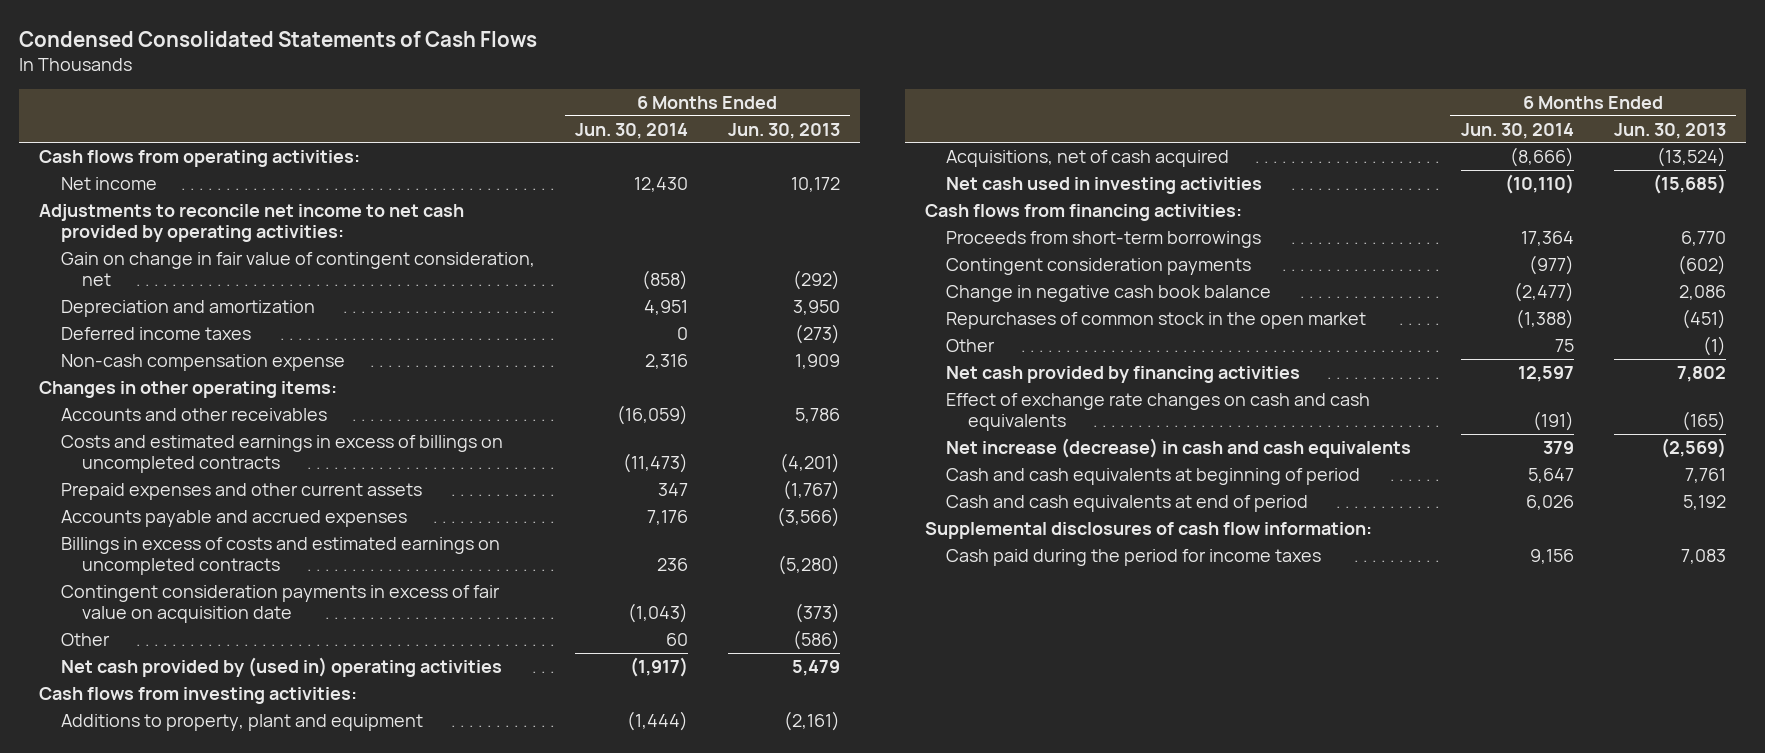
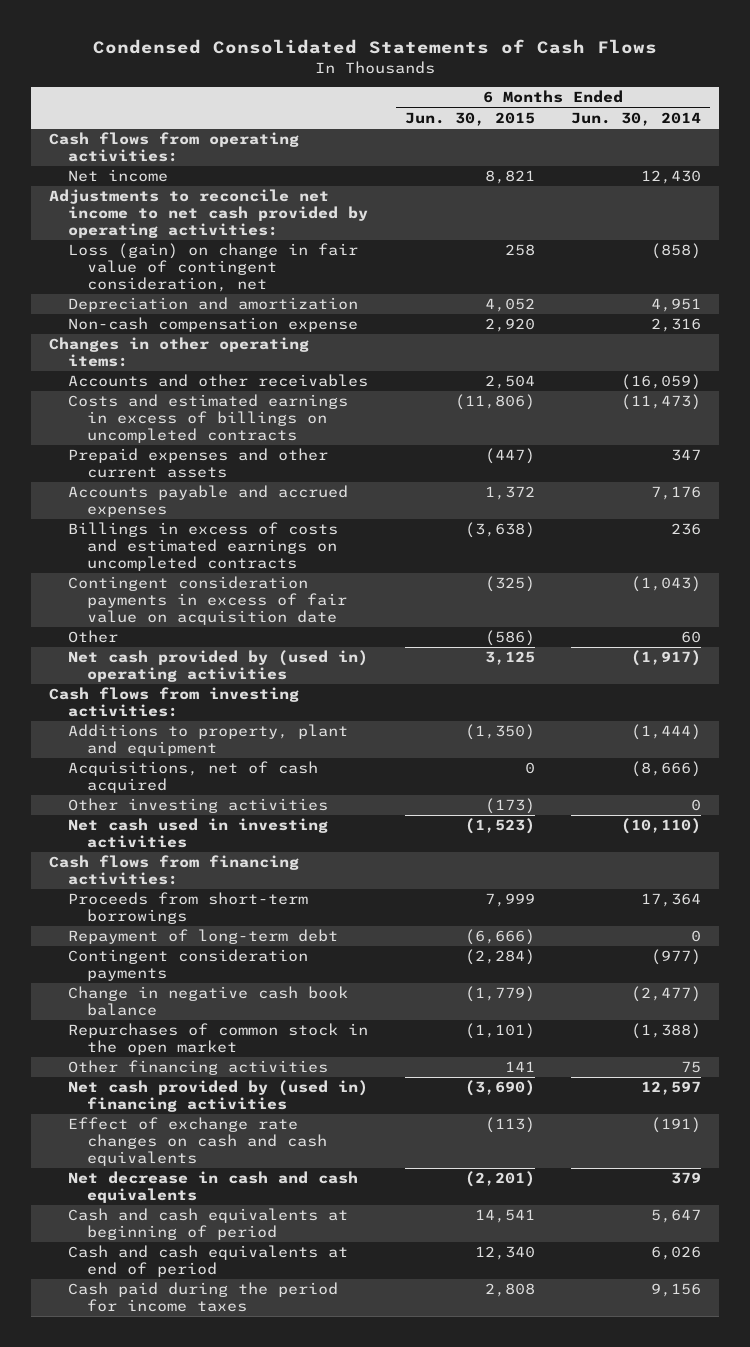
[727,122,840,139] Jun. 30, 2013 -> none
none -> [404,111,535,126] Jun. 30, 2015
[60,251,535,287] Gain on change in fair value of contingent consideration, net -> [68,243,359,292] Loss (gain) on change in fair value of contingent consideration, net
[60,326,251,340] Deferred income taxes -> none
none -> [68,798,329,814] Other investing activities
none -> [68,929,339,945] Repayment of long-term debt
[946,338,996,352] Other -> [68,1060,329,1076] Other financing activities
[946,365,1301,383] Net cash provided by financing activities -> [68,1080,369,1113] Net cash provided by (used in) financing activities
[946,437,1412,458] Net increase (decrease) in cash and cash equivalents -> [68,1171,359,1204] Net decrease in cash and cash equivalents
[924,521,1372,539] Supplemental disclosures of cash flow information: -> none

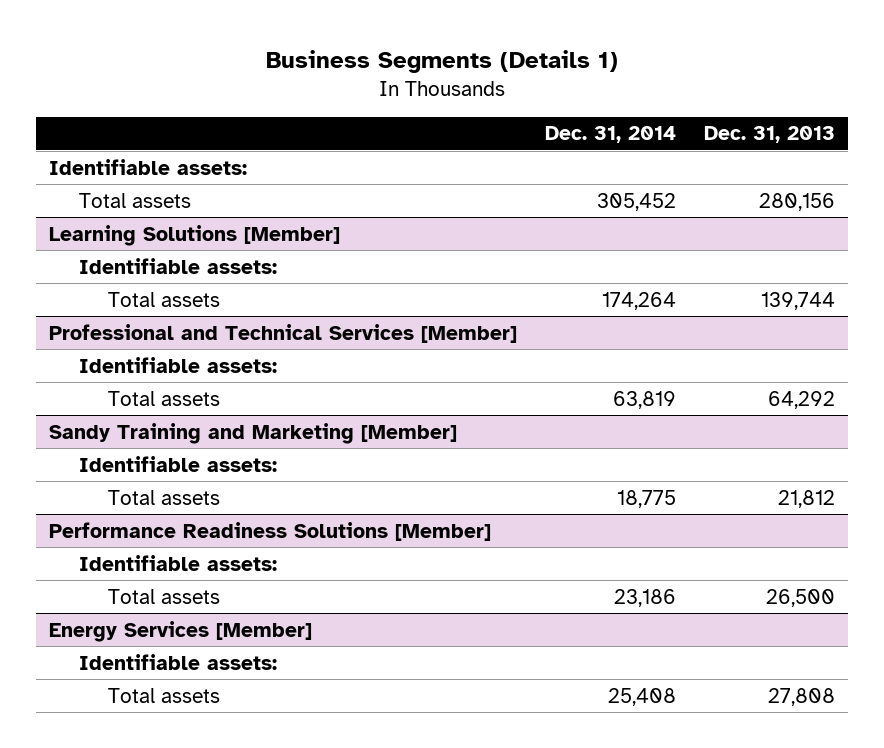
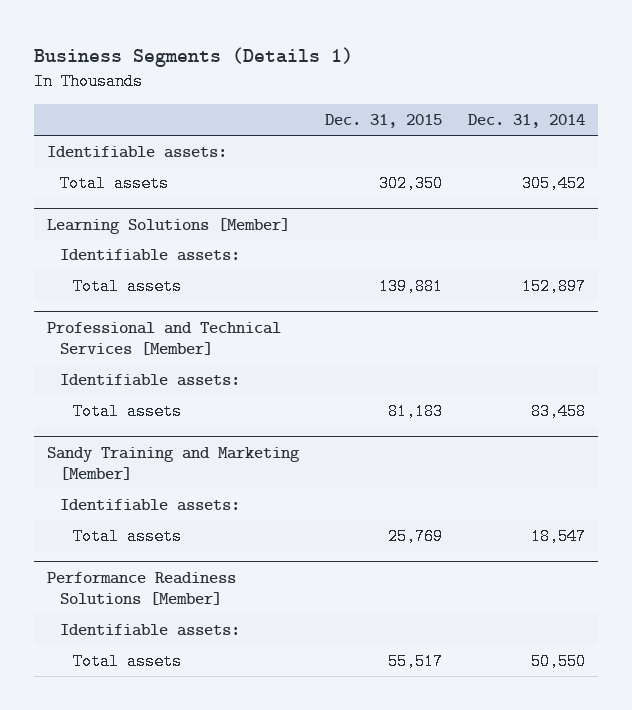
[703,126,835,144] Dec. 31, 2013 -> none
none -> [324,114,442,129] Dec. 31, 2015
[602,291,677,310] 174,264 -> [522,277,587,295] 152,897
[613,390,677,409] 63,819 -> [531,402,587,420] 83,458
[617,489,677,508] 18,775 -> [531,527,587,545] 18,547
[49,620,313,642] Energy Services [Member] -> none
[78,653,277,670] Identifiable assets: -> none
[108,687,221,703] Total assets -> none
[614,588,677,607] 23,186 -> [531,652,587,670] 50,550

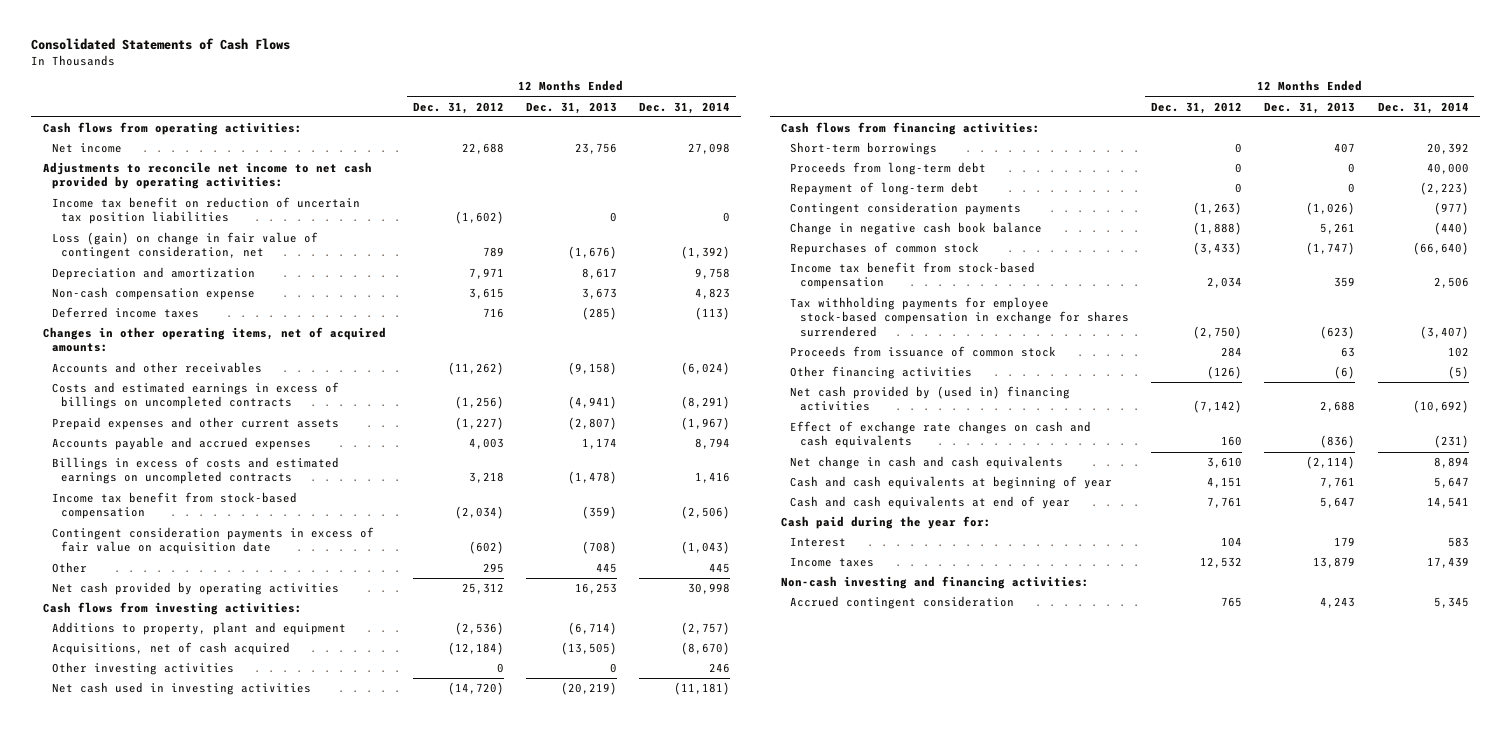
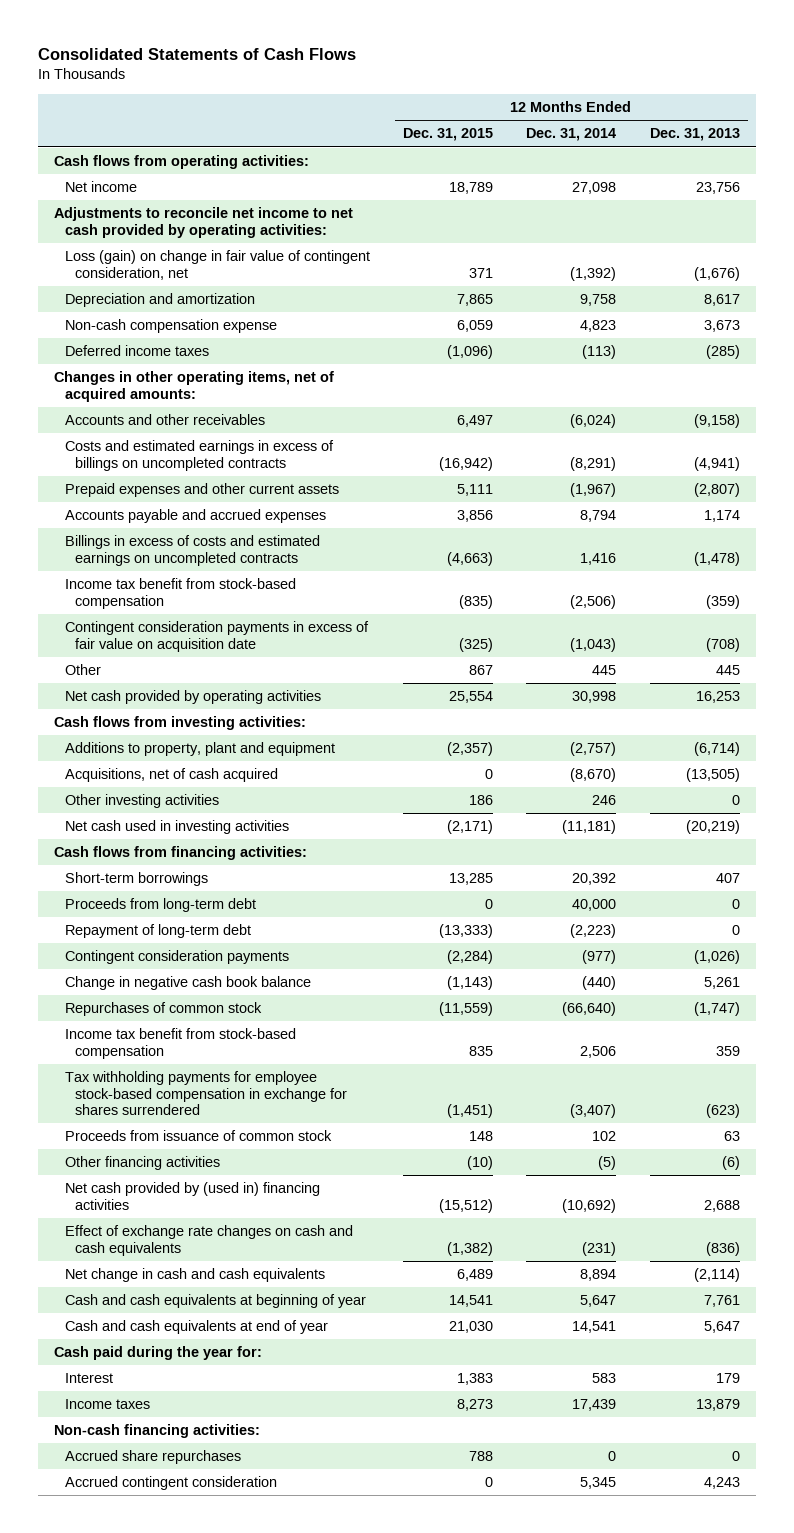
[412,101,504,114] Dec. 31, 2012 -> none
none -> [403,128,494,142] Dec. 31, 2015
[51,197,360,225] Income tax benefit on reduction of uncertain tax position liabilities -> none
[781,576,1090,590] Non-cash investing and financing activities: -> [54,1424,261,1439] Non-cash financing activities:
none -> [64,1450,241,1465] Accrued share repurchases

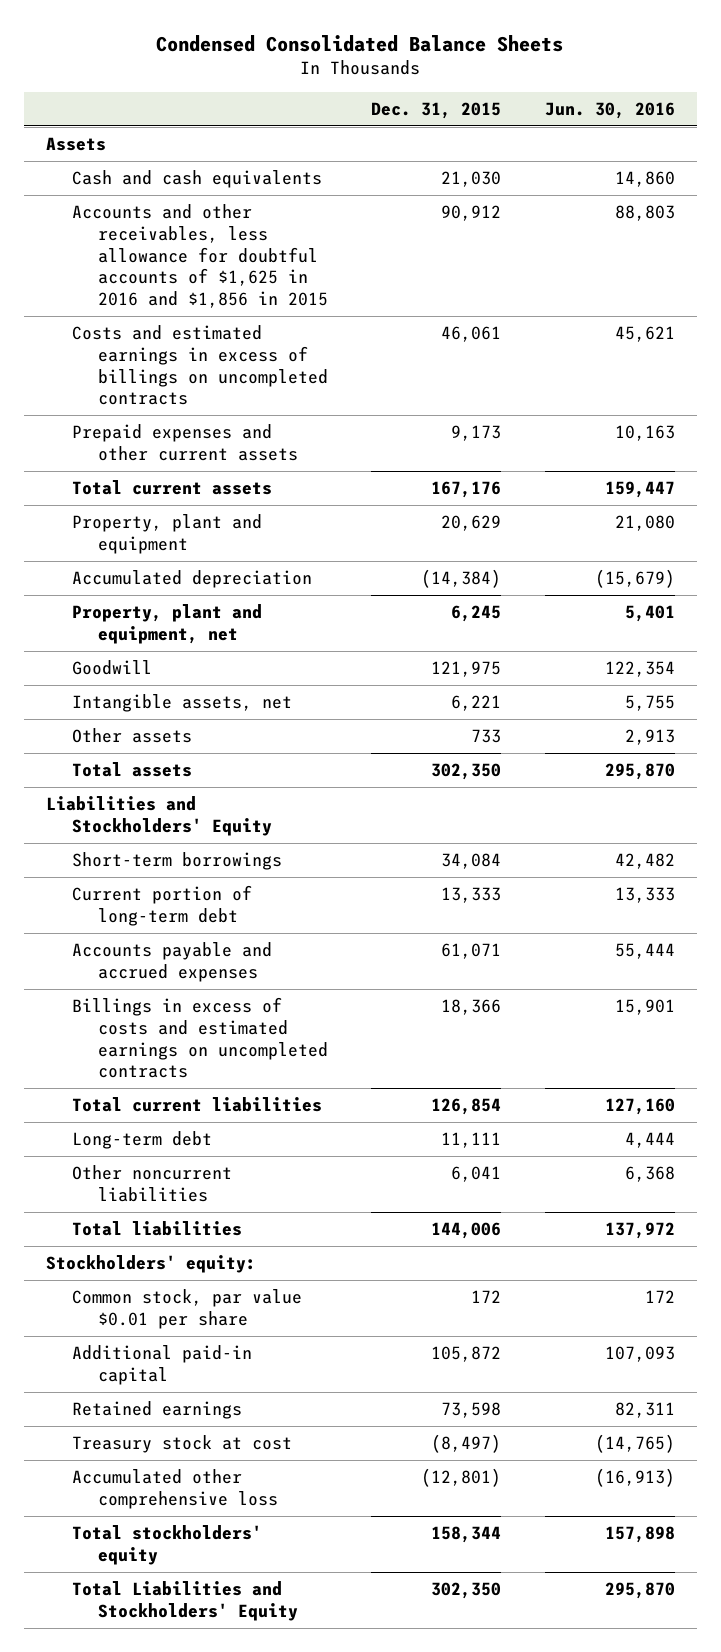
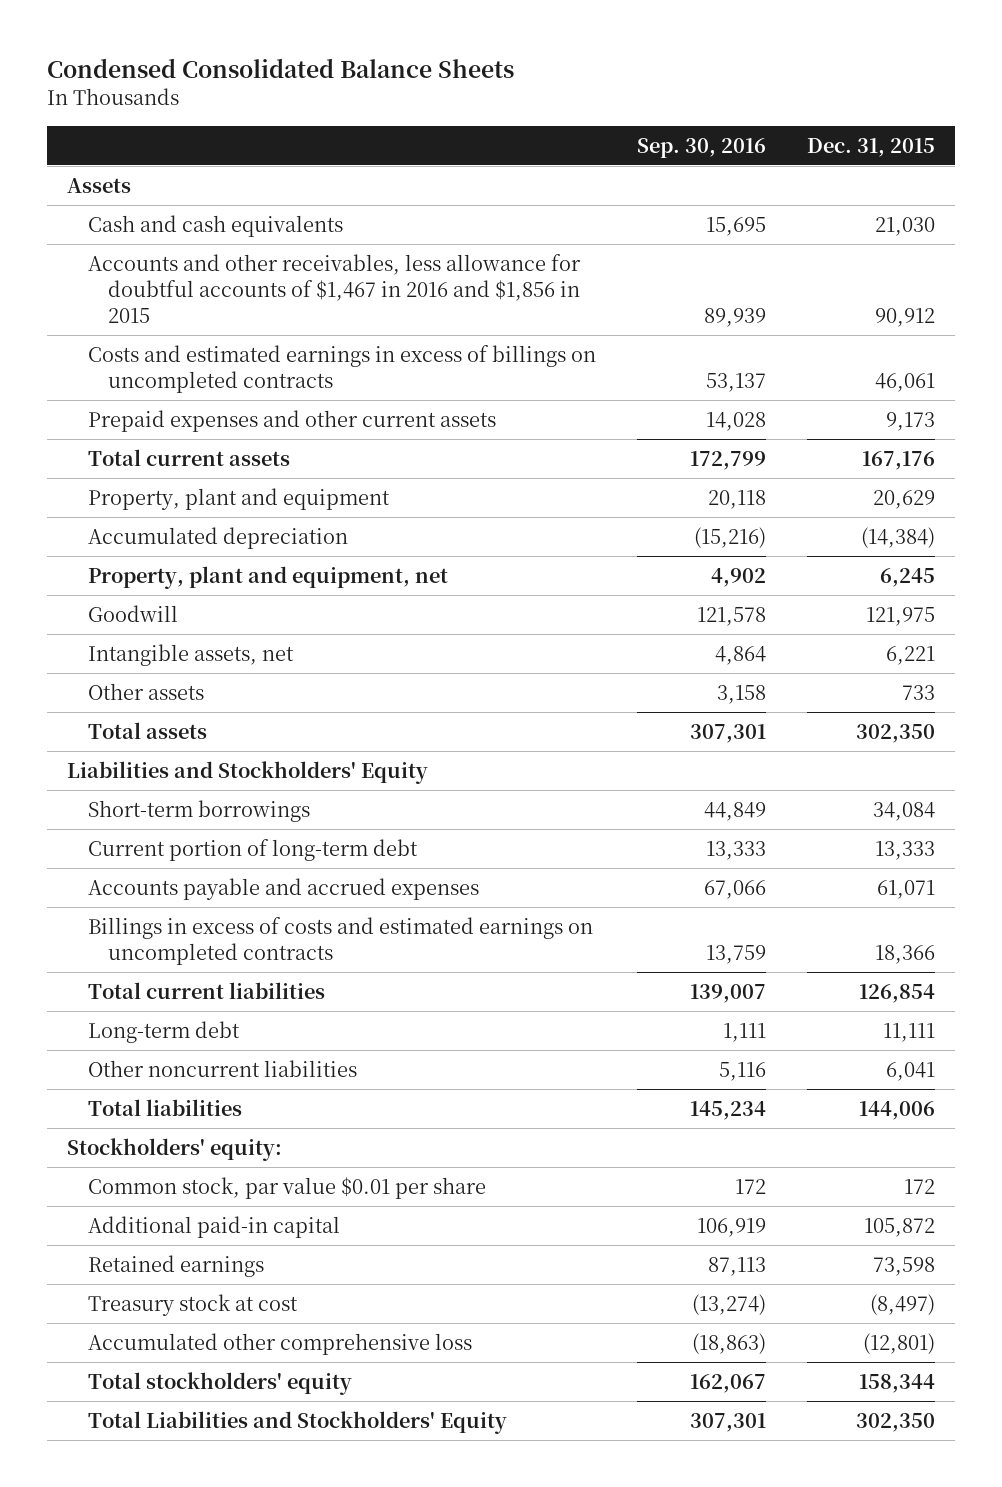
[544,101,675,119] Jun. 30, 2016 -> none
none -> [636,137,766,158] Sep. 30, 2016
[71,204,328,309] Accounts and other receivables, less allowance for doubtful accounts of $1,625 in 2016 and $1,856 in 2015 -> [87,253,581,324] Accounts and other receivables, less allowance for doubtful accounts of $1,467 in 2016 and $1,856 in 2015

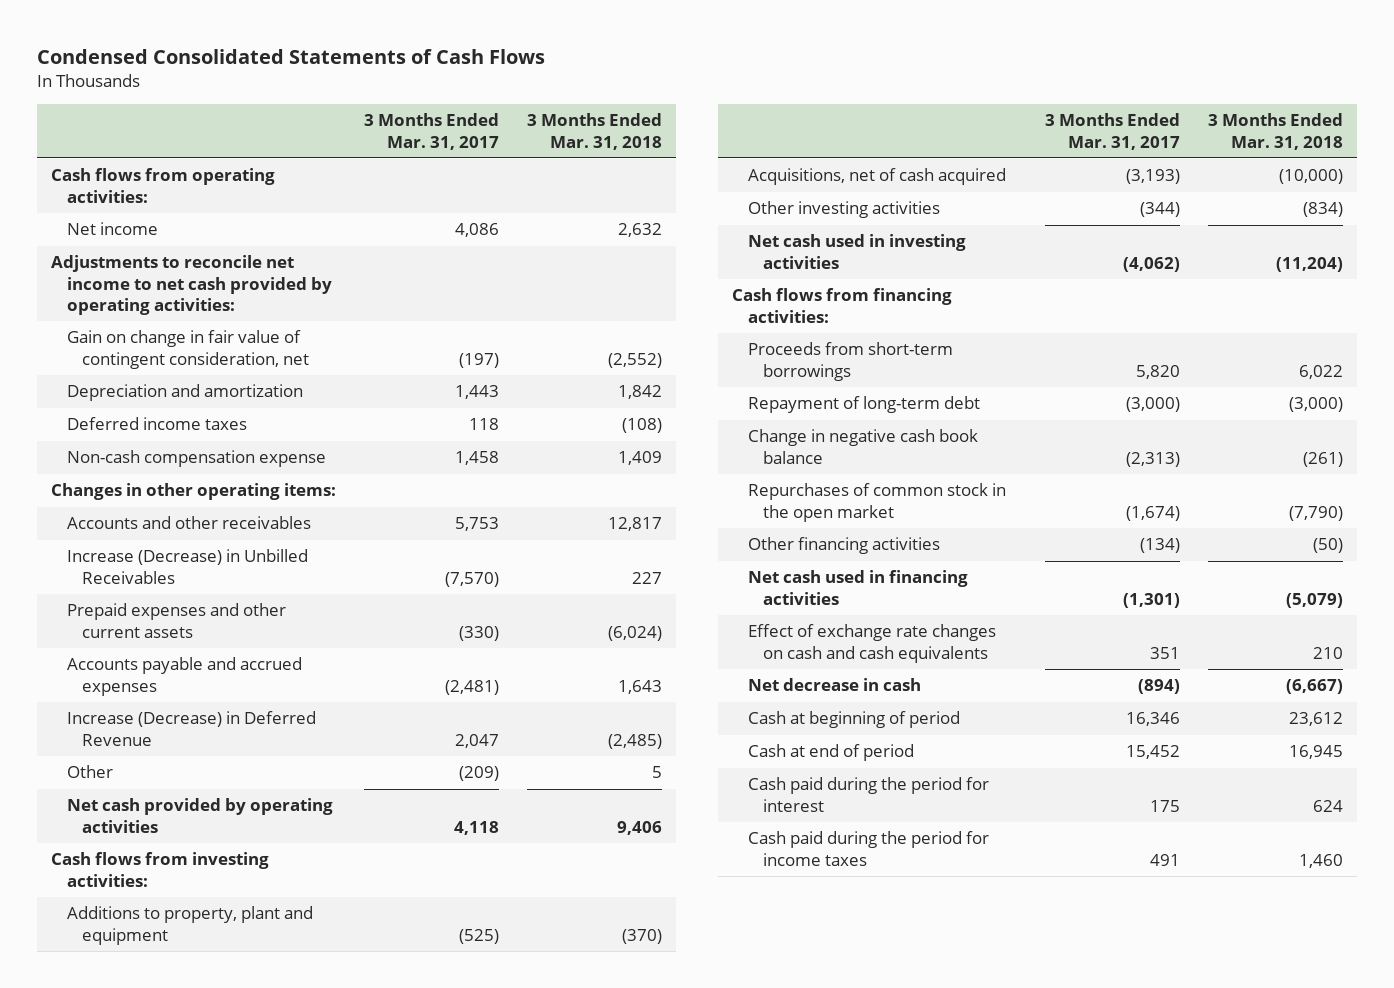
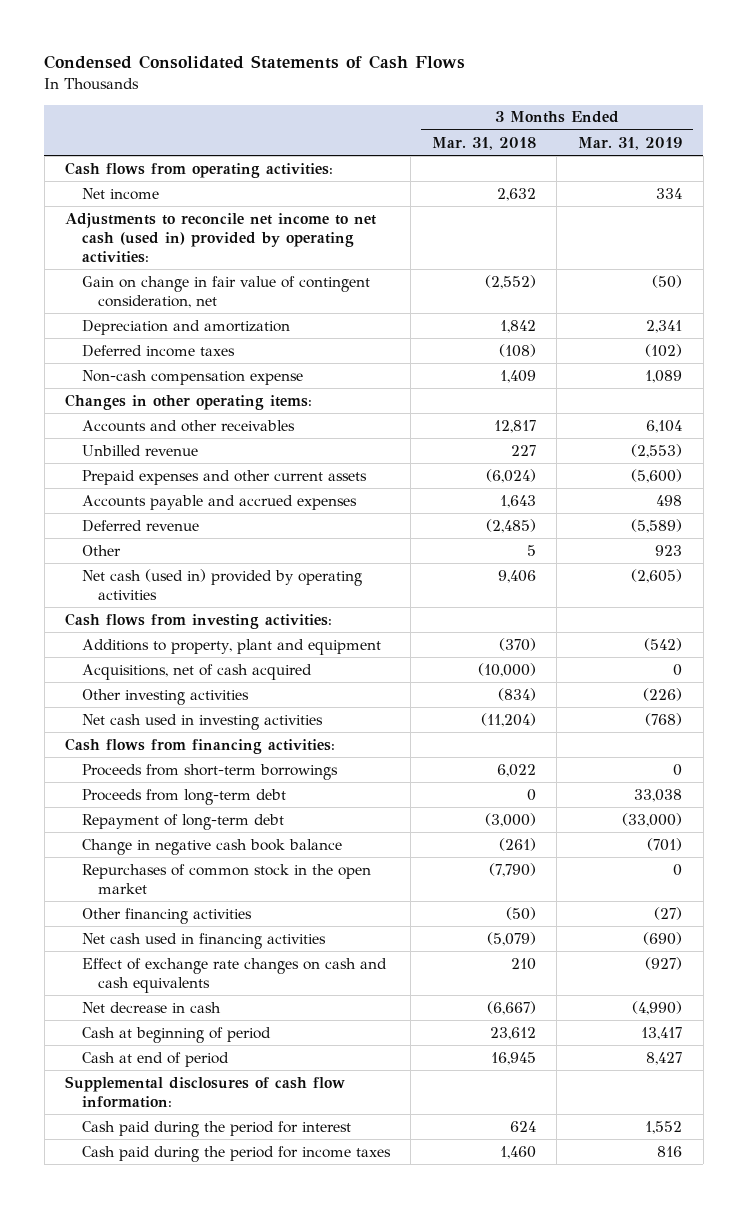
[364,113,500,150] 3 Months Ended Mar. 31, 2017 -> none
none -> [577,136,682,150] Mar. 31, 2019
[51,255,332,315] Adjustments to reconcile net income to net cash provided by operating activities: -> [65,212,377,264] Adjustments to reconcile net income to net cash (used in) provided by operating activities:
[66,549,308,584] Increase (Decrease) in Unbilled Receivables -> [81,444,198,456] Unbilled revenue
[66,711,316,746] Increase (Decrease) in Deferred Revenue -> [81,519,199,532] Deferred revenue
[66,798,333,833] Net cash provided by operating activities -> [81,568,362,601] Net cash (used in) provided by operating activities
none -> [81,788,286,805] Proceeds from long-term debt
none -> [65,1075,346,1109] Supplemental disclosures of cash flow information:

